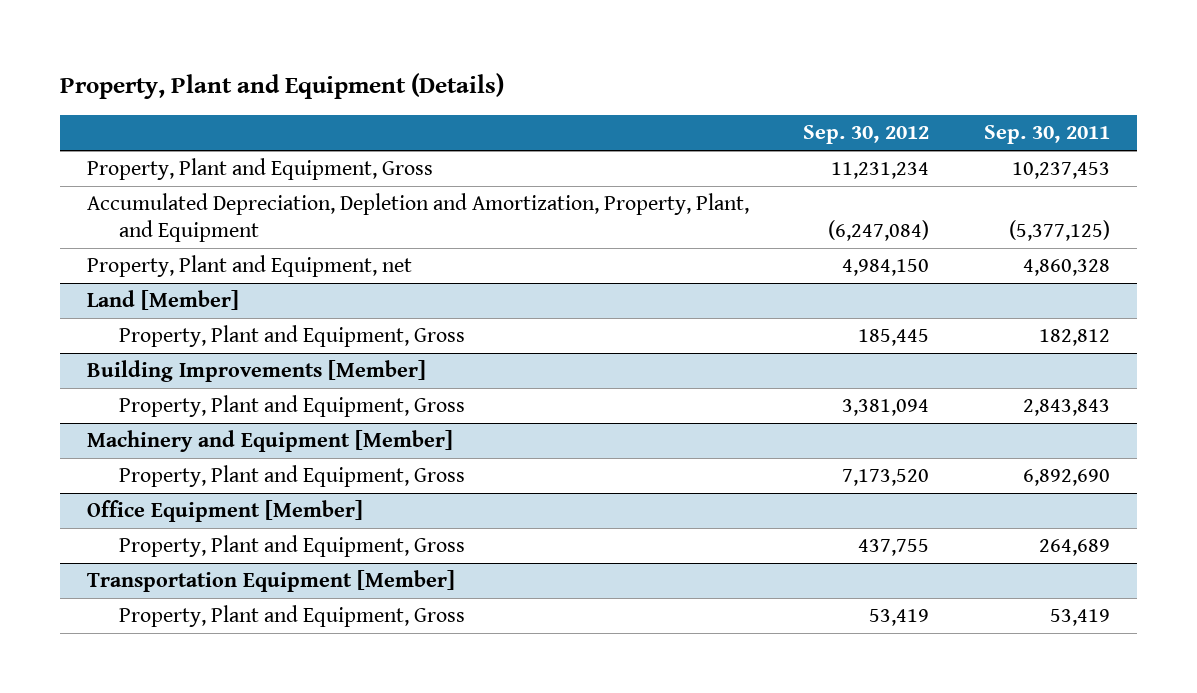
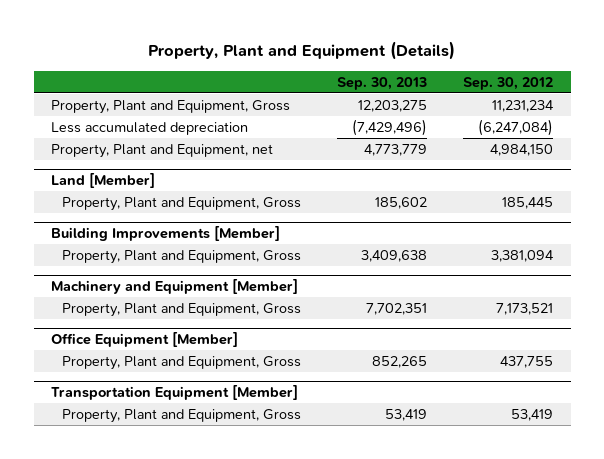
[983,125,1110,145] Sep. 30, 2011 -> none
none -> [336,76,427,90] Sep. 30, 2013
[87,193,750,242] Accumulated Depreciation, Depletion and Amortization, Property, Plant, and Equipment -> [51,121,249,135] Less accumulated depreciation
[842,469,930,487] 7,173,520 -> [495,302,553,315] 7,173,521

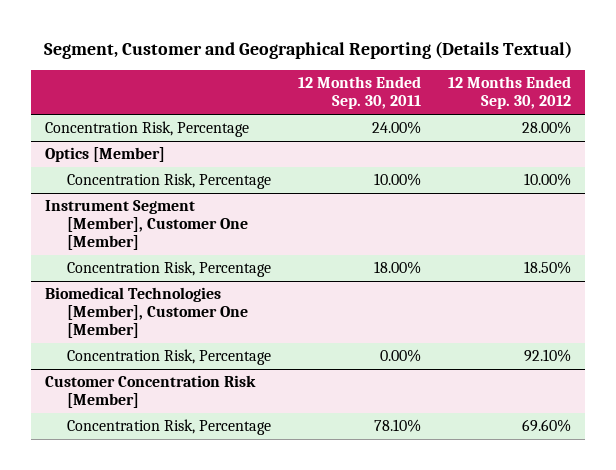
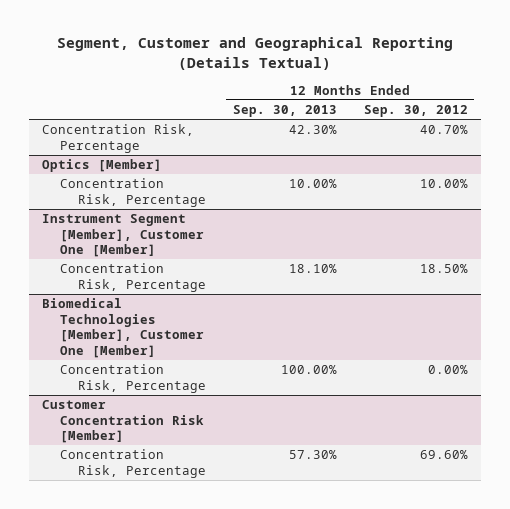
[298,76,422,110] 12 Months Ended Sep. 30, 2011 -> none
none -> [232,105,337,118] Sep. 30, 2013
[522,121,572,135] 28.00% -> [419,125,468,135] 40.70%
[524,349,572,363] 92.10% -> [427,365,468,375] 0.00%

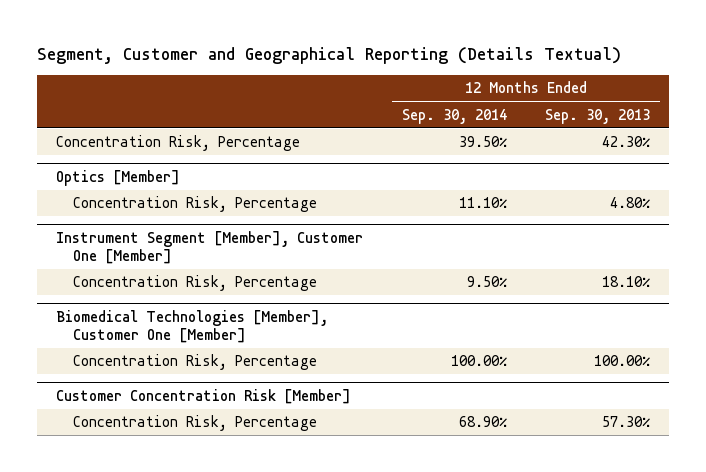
[363,105,468,118] Sep. 30, 2012 -> none
none -> [401,108,507,124] Sep. 30, 2014
[288,179,337,189] 10.00% -> [610,197,651,209] 4.80%

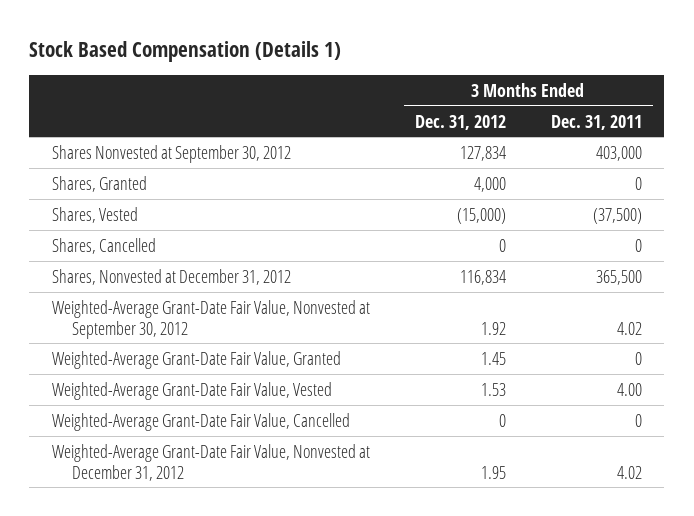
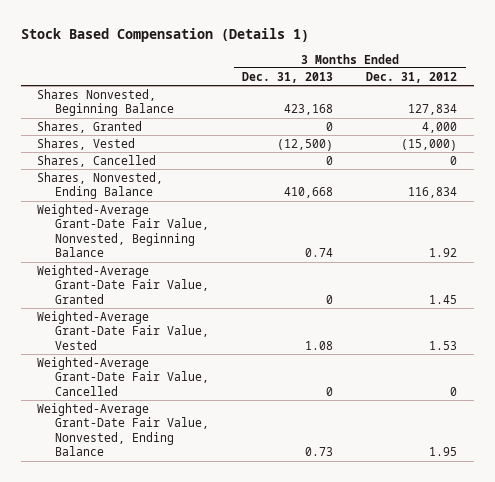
[550,114,642,130] Dec. 31, 2011 -> none
none -> [242,71,334,83] Dec. 31, 2013
[51,144,291,163] Shares Nonvested at September 30, 2012 -> [37,88,175,117] Shares Nonvested, Beginning Balance
[51,268,291,285] Shares, Nonvested at December 31, 2012 -> [37,171,164,200] Shares, Nonvested, Ending Balance
[51,299,370,339] Weighted-Average Grant-Date Fair Value, Nonvested at September 30, 2012 -> [37,203,210,258] Weighted-Average Grant-Date Fair Value, Nonvested, Beginning Balance
[51,443,370,481] Weighted-Average Grant-Date Fair Value, Nonvested at December 31, 2012 -> [37,402,210,457] Weighted-Average Grant-Date Fair Value, Nonvested, Ending Balance

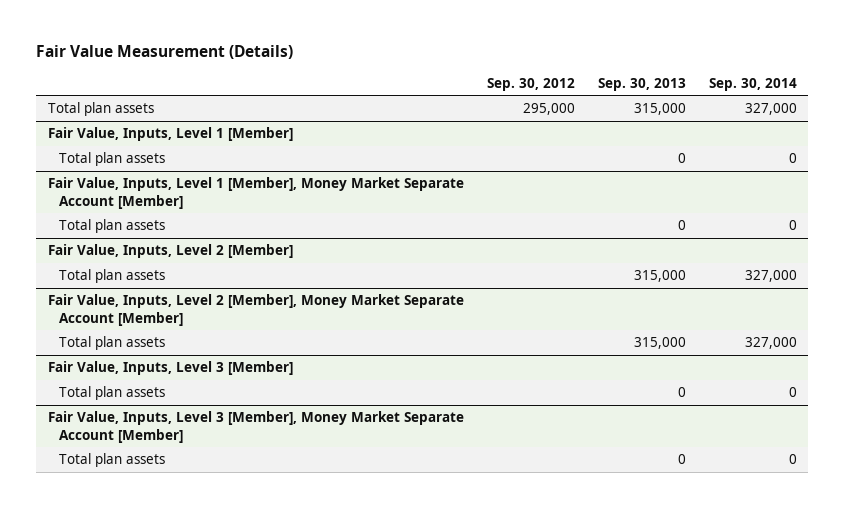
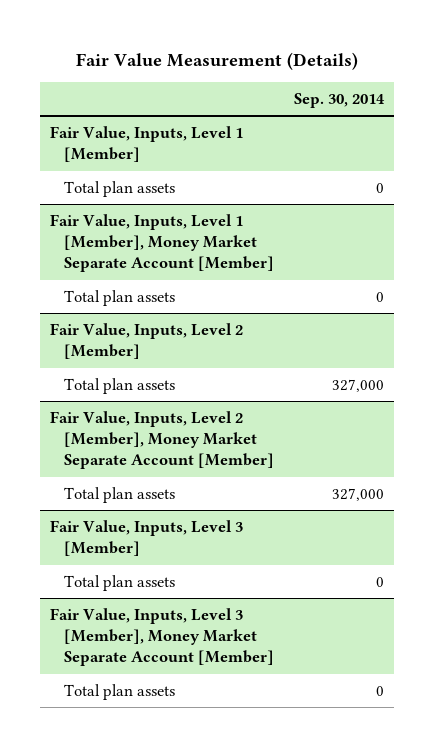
[486,77,575,91] Sep. 30, 2012 -> none
[597,77,686,91] Sep. 30, 2013 -> none
[47,102,154,117] Total plan assets -> none

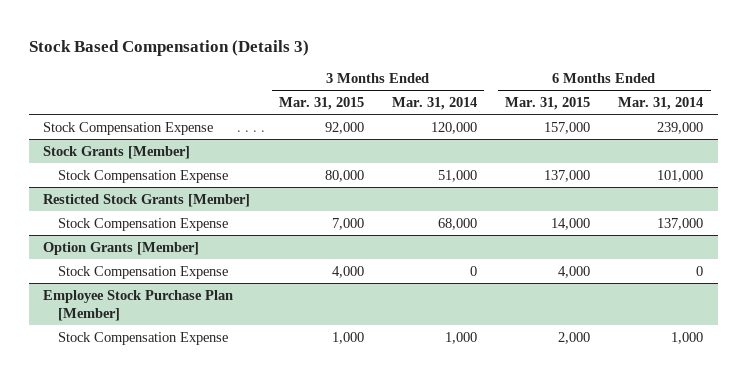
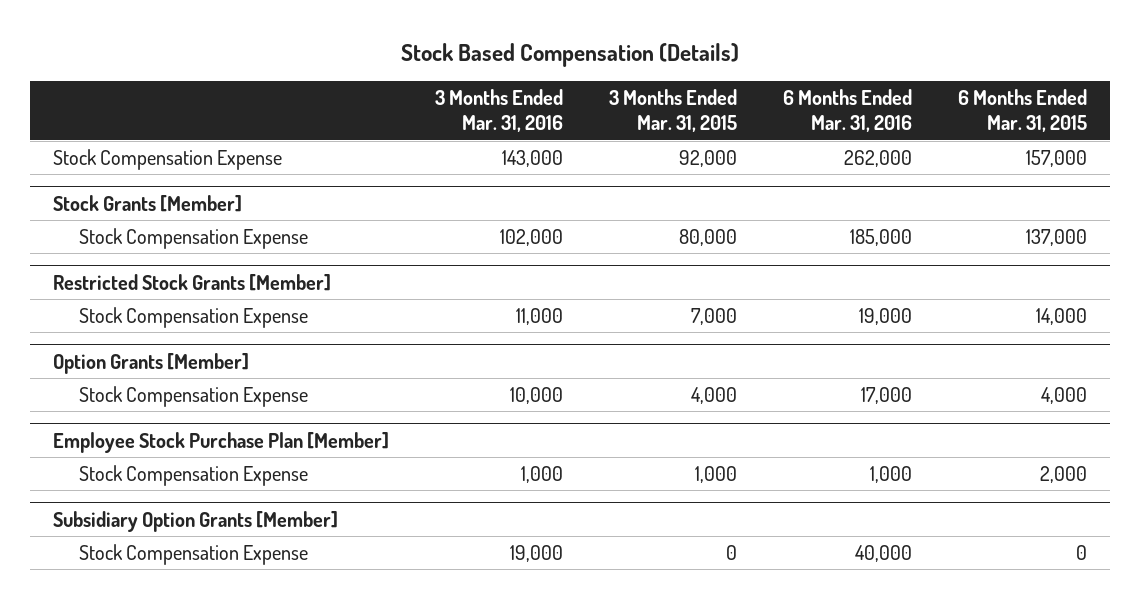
[29,39,310,56] Stock Based Compensation (Details 3) -> [401,43,740,68] Stock Based Compensation (Details)
[391,97,477,111] Mar. 31, 2014 -> none
[618,97,704,111] Mar. 31, 2014 -> none
none -> [435,88,564,133] 3 Months Ended Mar. 31, 2016
none -> [783,88,913,133] 6 Months Ended Mar. 31, 2016
[43,193,251,207] Resticted Stock Grants [Member] -> [53,273,332,291] Restricted Stock Grants [Member]
none -> [53,510,339,532] Subsidiary Option Grants [Member]
none -> [78,543,308,565] Stock Compensation Expense

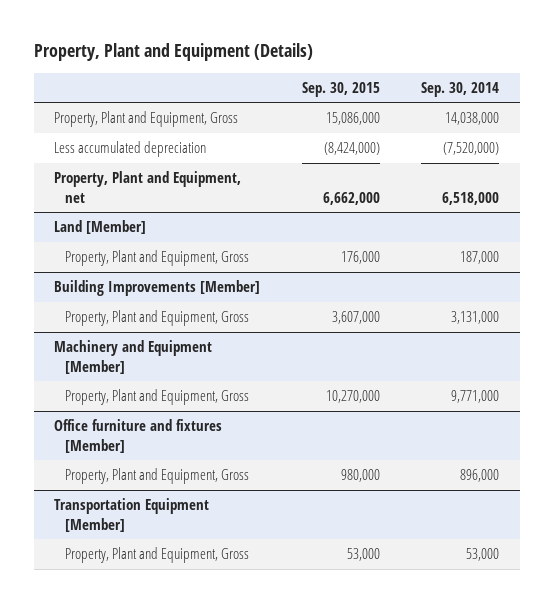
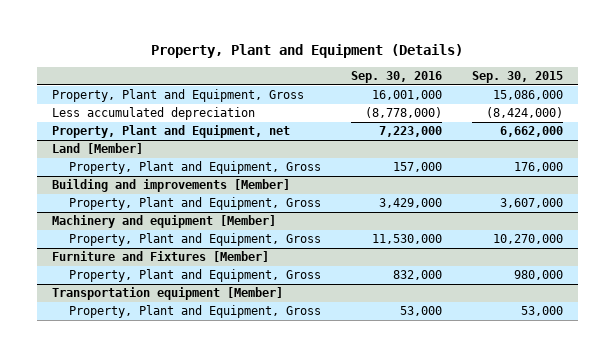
[420,81,499,97] Sep. 30, 2014 -> none
none -> [351,71,443,84] Sep. 30, 2016
[54,280,261,297] Building Improvements [Member] -> [51,179,290,193] Building and improvements [Member]
[54,340,213,374] Machinery and Equipment [Member] -> [51,215,276,229] Machinery and equipment [Member]
[54,419,223,453] Office furniture and fixtures [Member] -> [51,251,269,263] Furniture and Fixtures [Member]
[54,498,210,532] Transportation Equipment [Member] -> [51,287,283,301] Transportation equipment [Member]

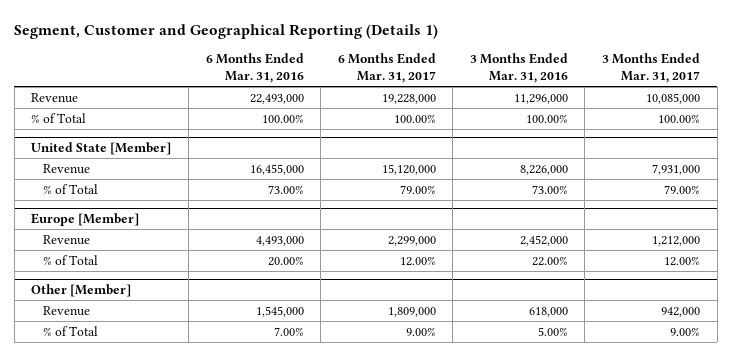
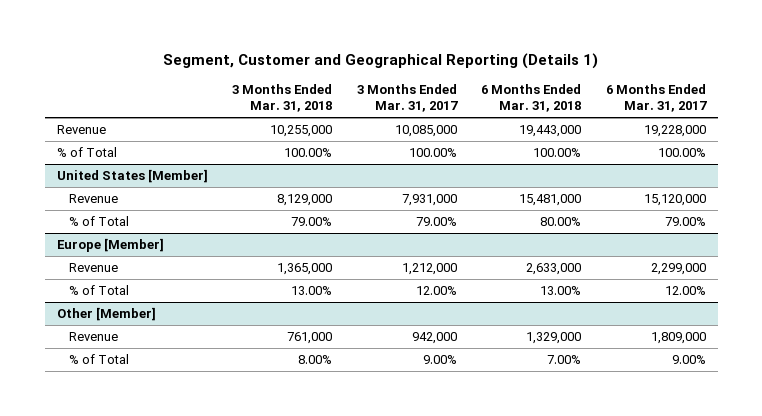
[205,53,304,84] 6 Months Ended Mar. 31, 2016 -> none
[469,53,568,84] 3 Months Ended Mar. 31, 2016 -> none
none -> [232,84,333,113] 3 Months Ended Mar. 31, 2018
none -> [481,84,582,113] 6 Months Ended Mar. 31, 2018
[31,142,172,156] United State [Member] -> [56,169,208,184] United States [Member]

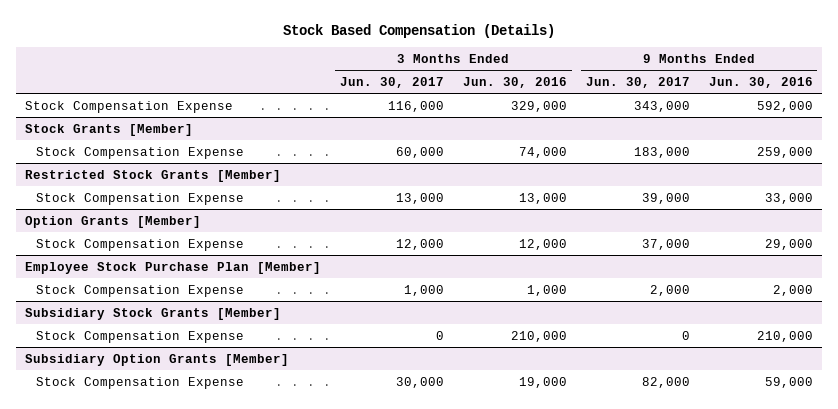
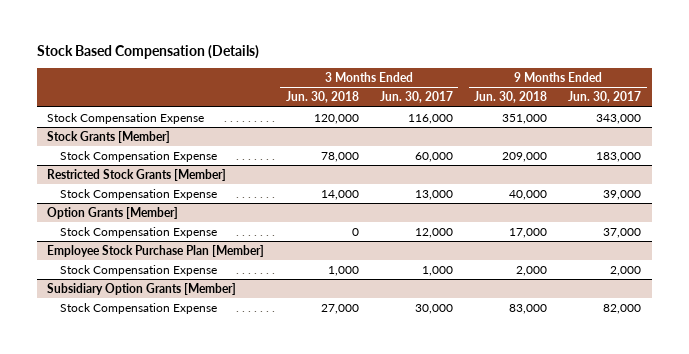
[462,76,567,88] Jun. 30, 2016 -> none
[708,76,813,88] Jun. 30, 2016 -> none
none -> [285,91,359,104] Jun. 30, 2018
none -> [474,91,548,104] Jun. 30, 2018
[25,307,282,320] Subsidiary Stock Grants [Member] -> none
[35,330,244,343] Stock Compensation Expense -> none

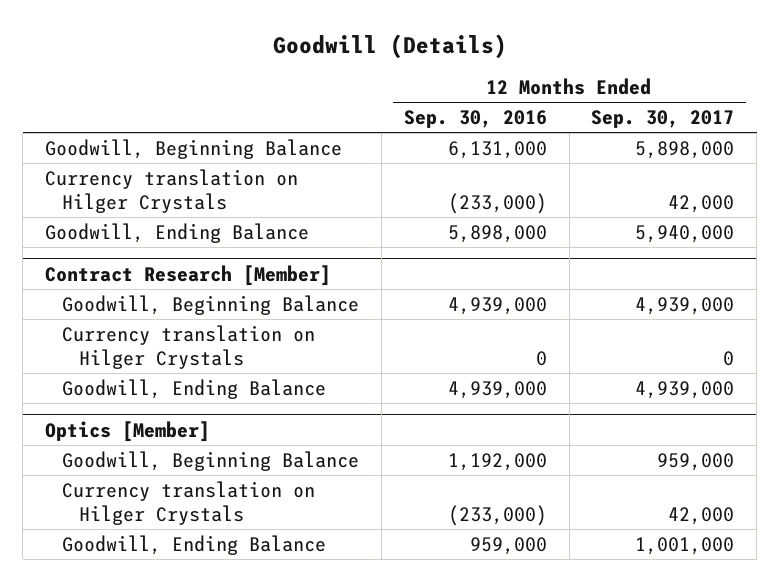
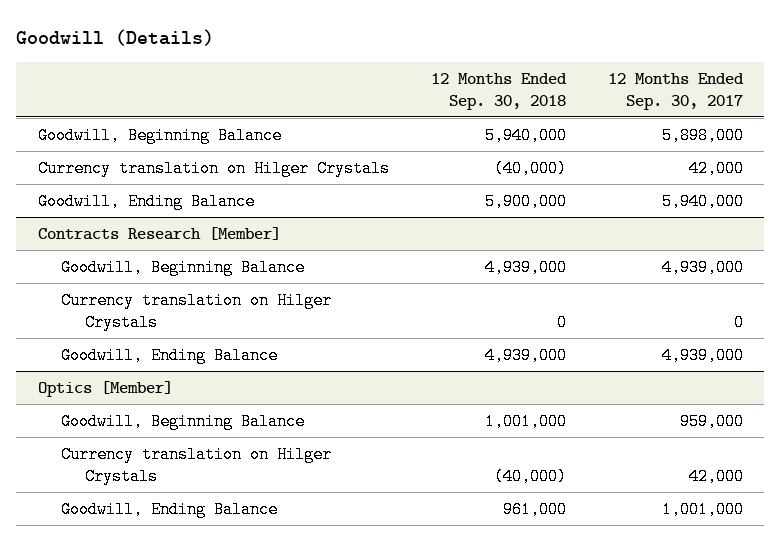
[403,110,547,129] Sep. 30, 2016 -> none
none -> [430,73,567,110] 12 Months Ended Sep. 30, 2018
[45,264,332,286] Contract Research [Member] -> [37,226,281,240] Contracts Research [Member]

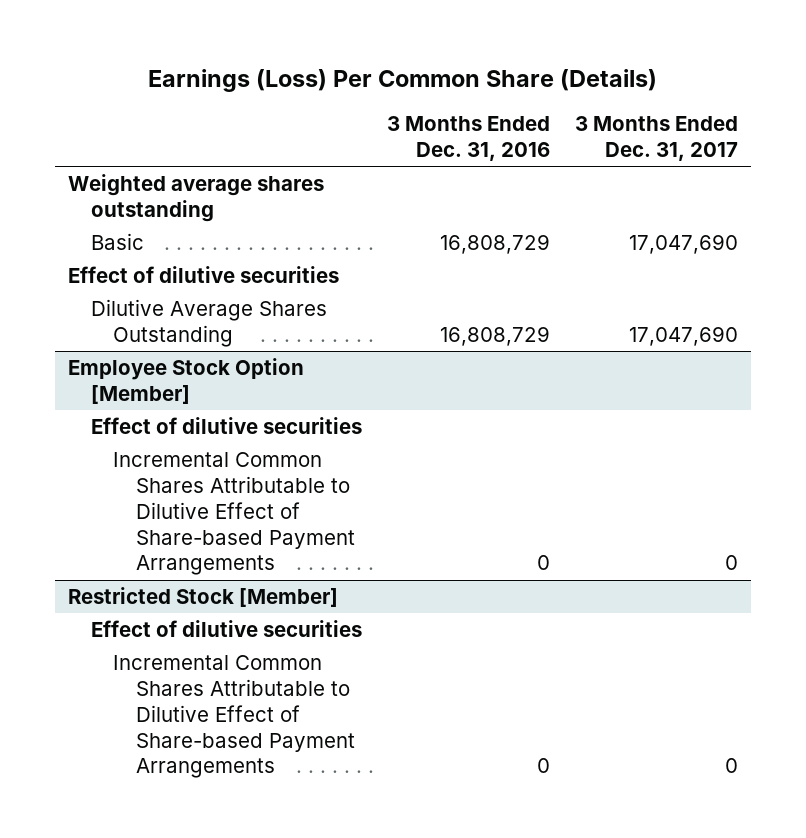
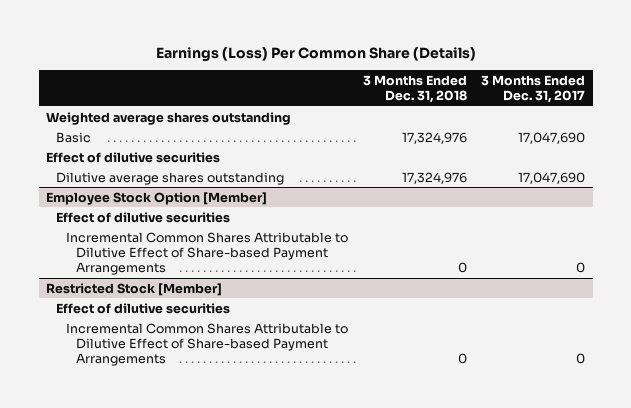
[386,116,550,161] 3 Months Ended Dec. 31, 2016 -> none
none -> [362,74,467,103] 3 Months Ended Dec. 31, 2018
[90,298,327,347] Dilutive Average Shares Outstanding -> [56,171,285,185] Dilutive average shares outstanding

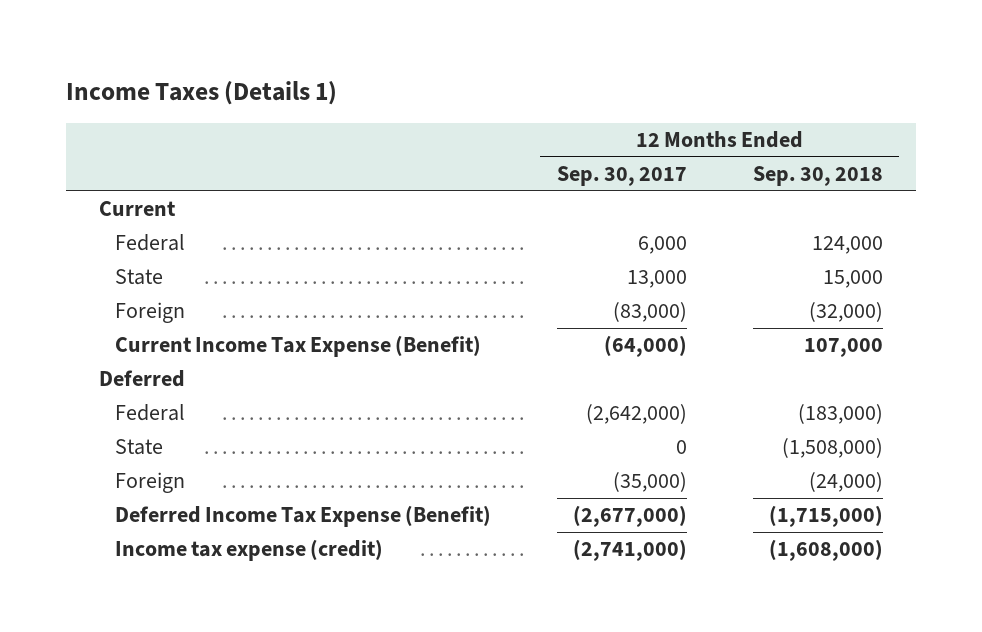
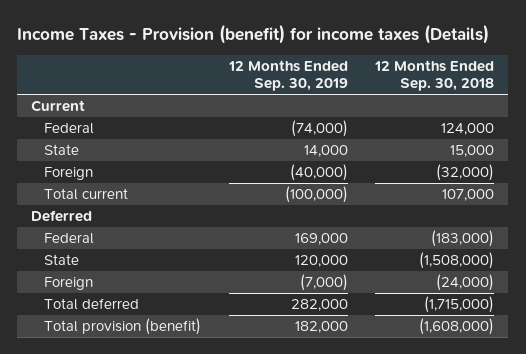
[65,81,337,106] Income Taxes (Details 1) -> [17,24,490,45] Income Taxes - Provision (benefit) for income taxes (Details)
[556,166,687,187] Sep. 30, 2017 -> none
none -> [227,60,348,92] 12 Months Ended Sep. 30, 2019
[114,335,481,358] Current Income Tax Expense (Benefit) -> [43,187,128,200] Total current
[114,505,491,528] Deferred Income Tax Expense (Benefit) -> [43,297,139,310] Total deferred
[114,539,383,562] Income tax expense (credit) -> [43,317,201,335] Total provision (benefit)

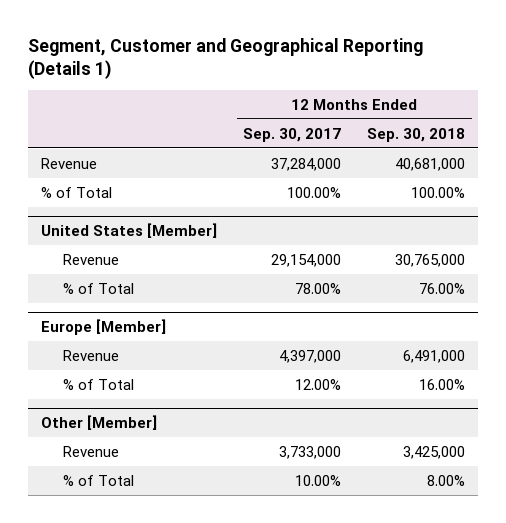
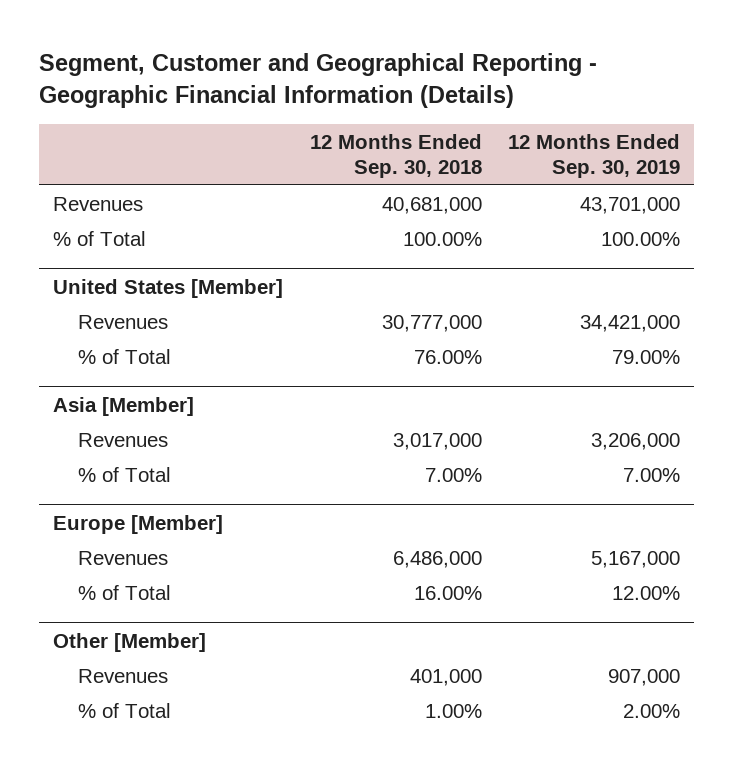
[28,37,424,80] Segment, Customer and Geographical Reporting (Details 1) -> [39,53,598,109] Segment, Customer and Geographical Reporting - Geographic Financial Information (Details)
[243,127,342,142] Sep. 30, 2017 -> none
none -> [508,133,681,179] 12 Months Ended Sep. 30, 2019
[41,157,98,169] Revenue -> [52,196,143,211] Revenues
[62,253,119,265] Revenue -> none
none -> [78,314,169,329] Revenues
none -> [52,396,194,416] Asia [Member]
none -> [78,432,169,447] Revenues
none -> [78,466,172,482] % of Total
[62,349,119,361] Revenue -> none
none -> [78,550,169,565] Revenues
[62,445,119,457] Revenue -> none
none -> [78,668,169,683] Revenues
[427,474,466,486] 8.00% -> [424,703,482,718] 1.00%

